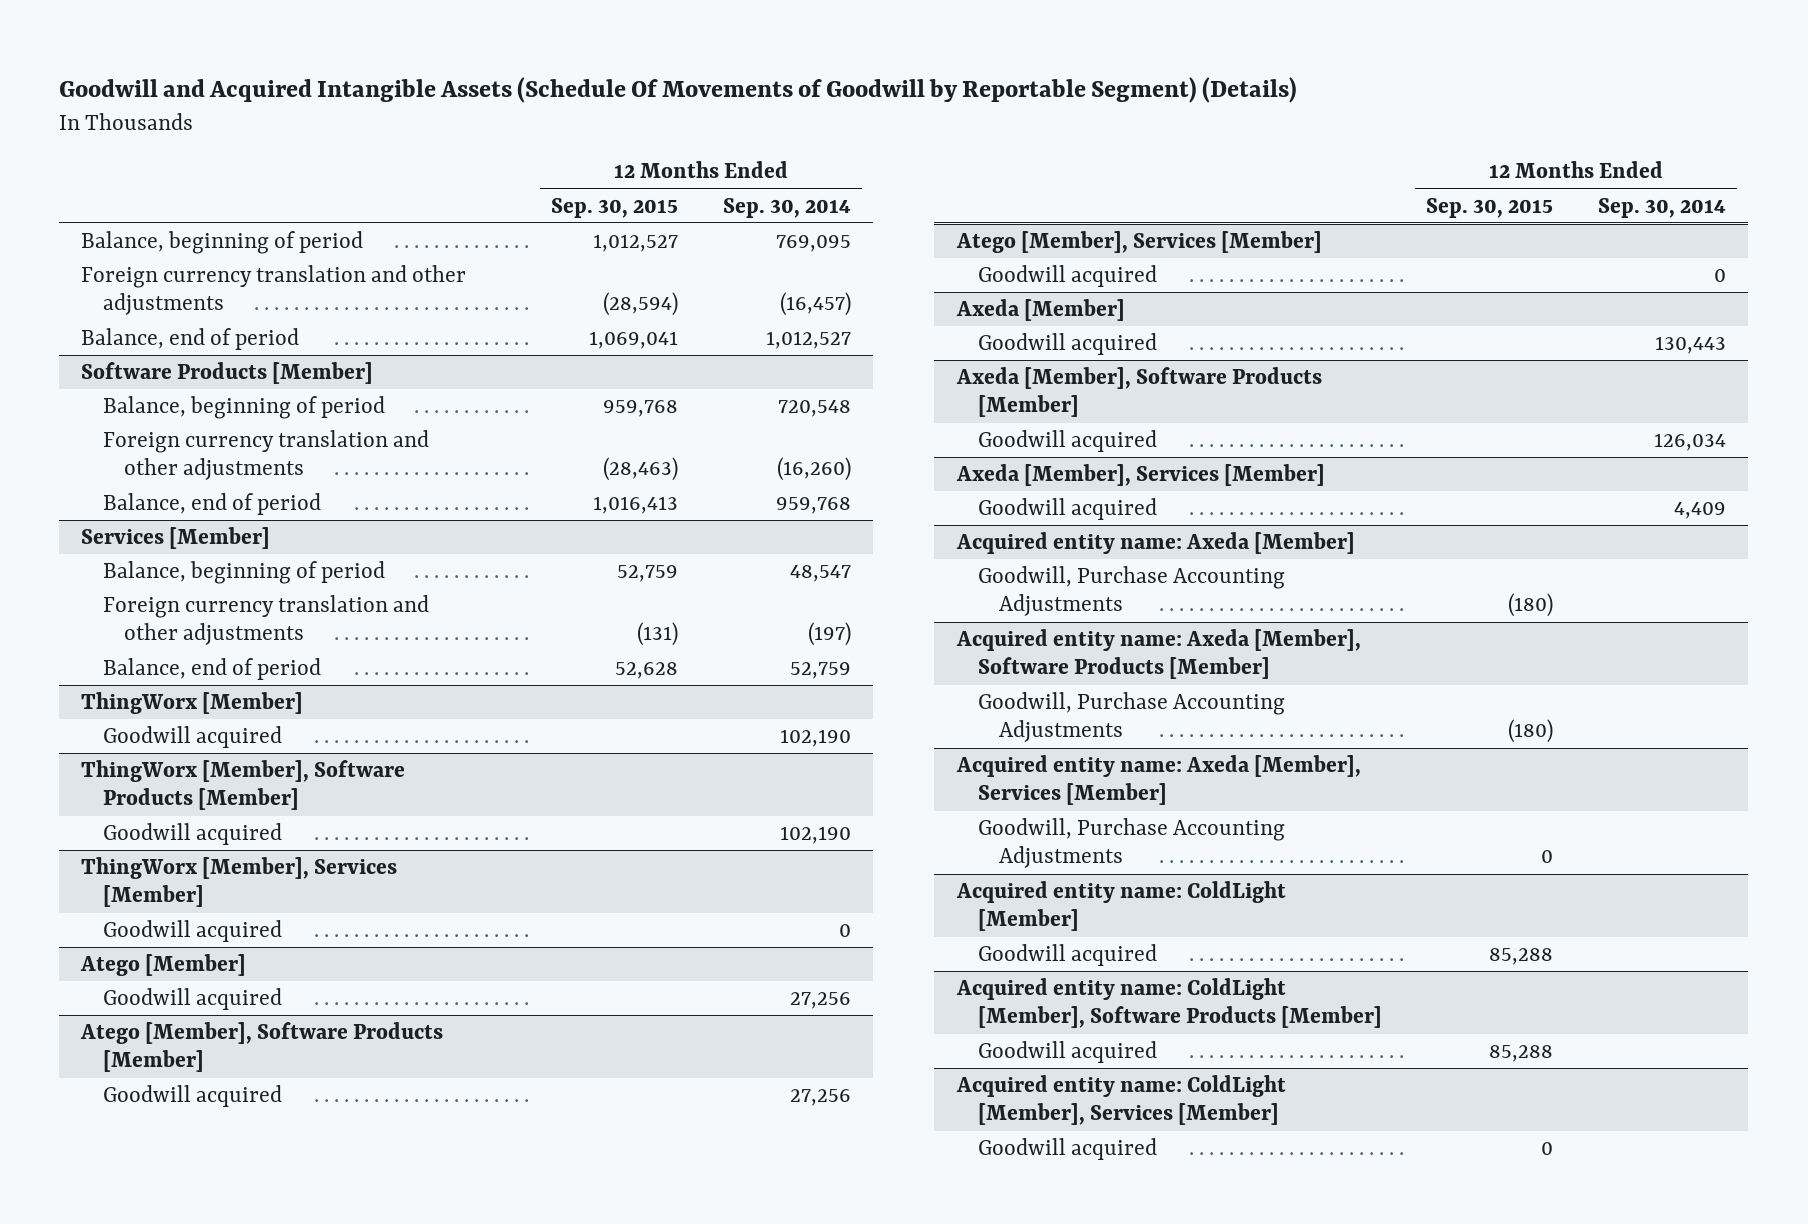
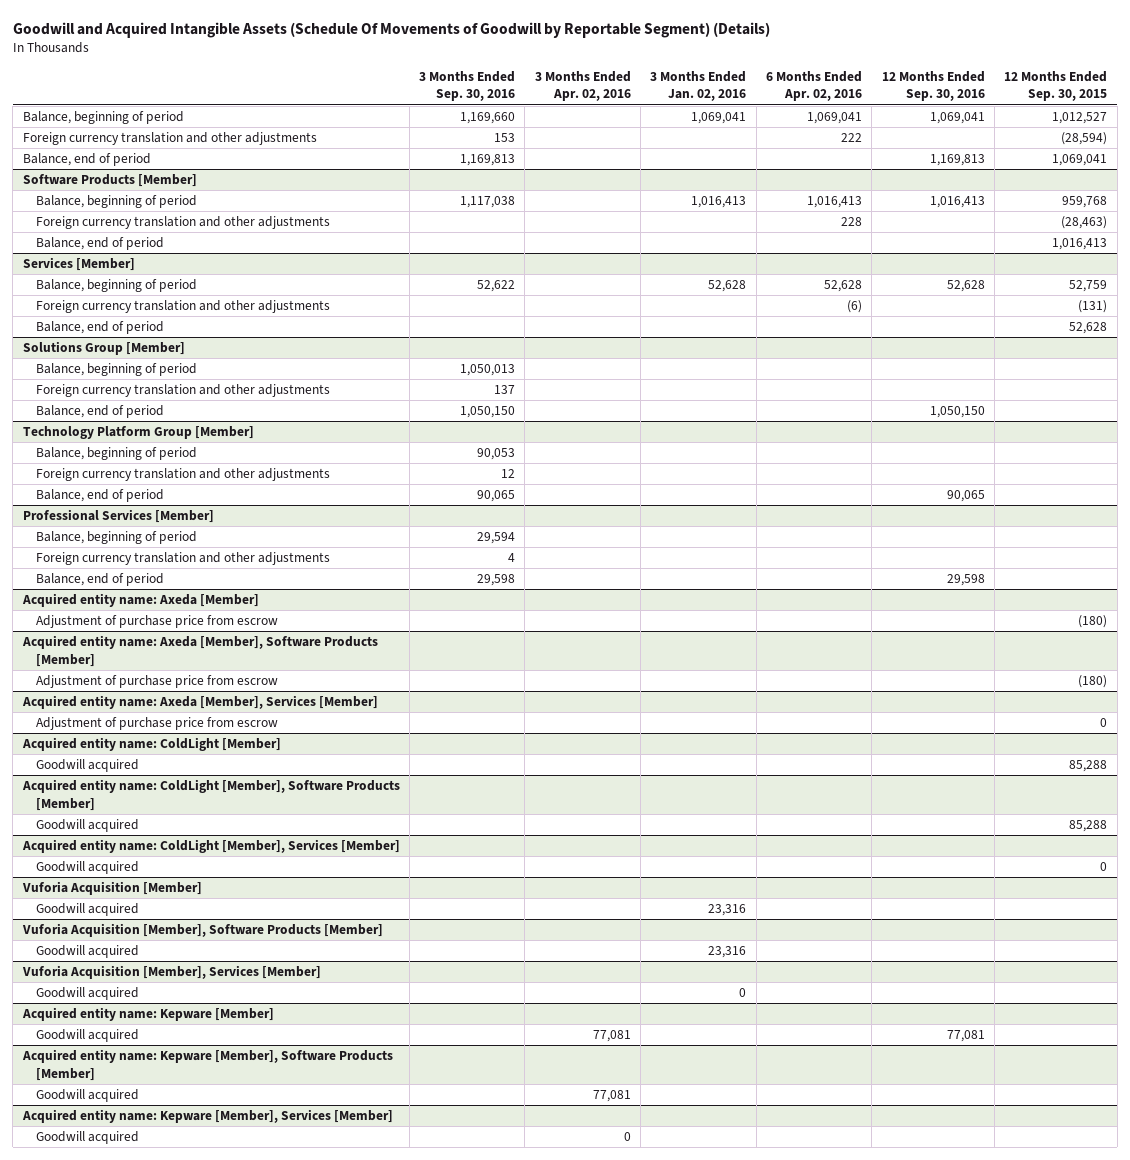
[722,197,851,218] Sep. 30, 2014 -> none
none -> [419,71,516,102] 3 Months Ended Sep. 30, 2016
none -> [534,71,631,102] 3 Months Ended Apr. 02, 2016
none -> [650,71,747,102] 3 Months Ended Jan. 02, 2016
none -> [766,71,863,102] 6 Months Ended Apr. 02, 2016
none -> [881,71,985,102] 12 Months Ended Sep. 30, 2016
[81,692,304,715] ThingWorx [Member] -> none
[102,726,282,749] Goodwill acquired -> none
[81,760,406,811] ThingWorx [Member], Software Products [Member] -> none
[102,823,282,846] Goodwill acquired -> none
[81,857,398,908] ThingWorx [Member], Services [Member] -> none
[102,920,282,943] Goodwill acquired -> none
[80,954,247,977] Atego [Member] -> none
[102,988,282,1011] Goodwill acquired -> none
[80,1022,444,1073] Atego [Member], Software Products [Member] -> none
[102,1085,282,1108] Goodwill acquired -> none
[955,231,1322,254] Atego [Member], Services [Member] -> none
[977,265,1157,288] Goodwill acquired -> none
[955,299,1125,322] Axeda [Member] -> none
[977,333,1157,356] Goodwill acquired -> none
[955,367,1322,418] Axeda [Member], Software Products [Member] -> none
[977,430,1157,453] Goodwill acquired -> none
[955,464,1325,487] Axeda [Member], Services [Member] -> none
[977,498,1157,521] Goodwill acquired -> none
none -> [22,341,185,356] Solutions Group [Member]
none -> [35,363,197,377] Balance, beginning of period
none -> [35,384,330,398] Foreign currency translation and other adjustments
none -> [35,405,164,419] Balance, end of period
none -> [22,426,254,440] Technology Platform Group [Member]
none -> [35,447,197,461] Balance, beginning of period
none -> [35,468,330,482] Foreign currency translation and other adjustments
none -> [35,489,164,503] Balance, end of period
none -> [22,509,214,524] Professional Services [Member]
none -> [35,531,197,545] Balance, beginning of period
none -> [35,552,330,566] Foreign currency translation and other adjustments
none -> [35,573,164,587] Balance, end of period
[977,566,1285,617] Goodwill, Purchase Accounting Adjustments -> [35,615,278,629] Adjustment of purchase price from escrow
[977,692,1285,743] Goodwill, Purchase Accounting Adjustments -> [35,675,278,689] Adjustment of purchase price from escrow
[977,818,1285,869] Goodwill, Purchase Accounting Adjustments -> [35,717,278,731] Adjustment of purchase price from escrow
none -> [21,881,202,896] Vuforia Acquisition [Member]
none -> [35,903,139,917] Goodwill acquired
none -> [21,923,383,938] Vuforia Acquisition [Member], Software Products [Member]
none -> [35,945,139,959] Goodwill acquired
none -> [21,965,321,980] Vuforia Acquisition [Member], Services [Member]
none -> [35,987,139,1001] Goodwill acquired
none -> [21,1007,274,1022] Acquired entity name: Kepware [Member]
none -> [35,1029,139,1043] Goodwill acquired
none -> [21,1049,393,1081] Acquired entity name: Kepware [Member], Software Products [Member]
none -> [35,1089,139,1103] Goodwill acquired
none -> [21,1109,393,1124] Acquired entity name: Kepware [Member], Services [Member]
none -> [35,1131,139,1145] Goodwill acquired

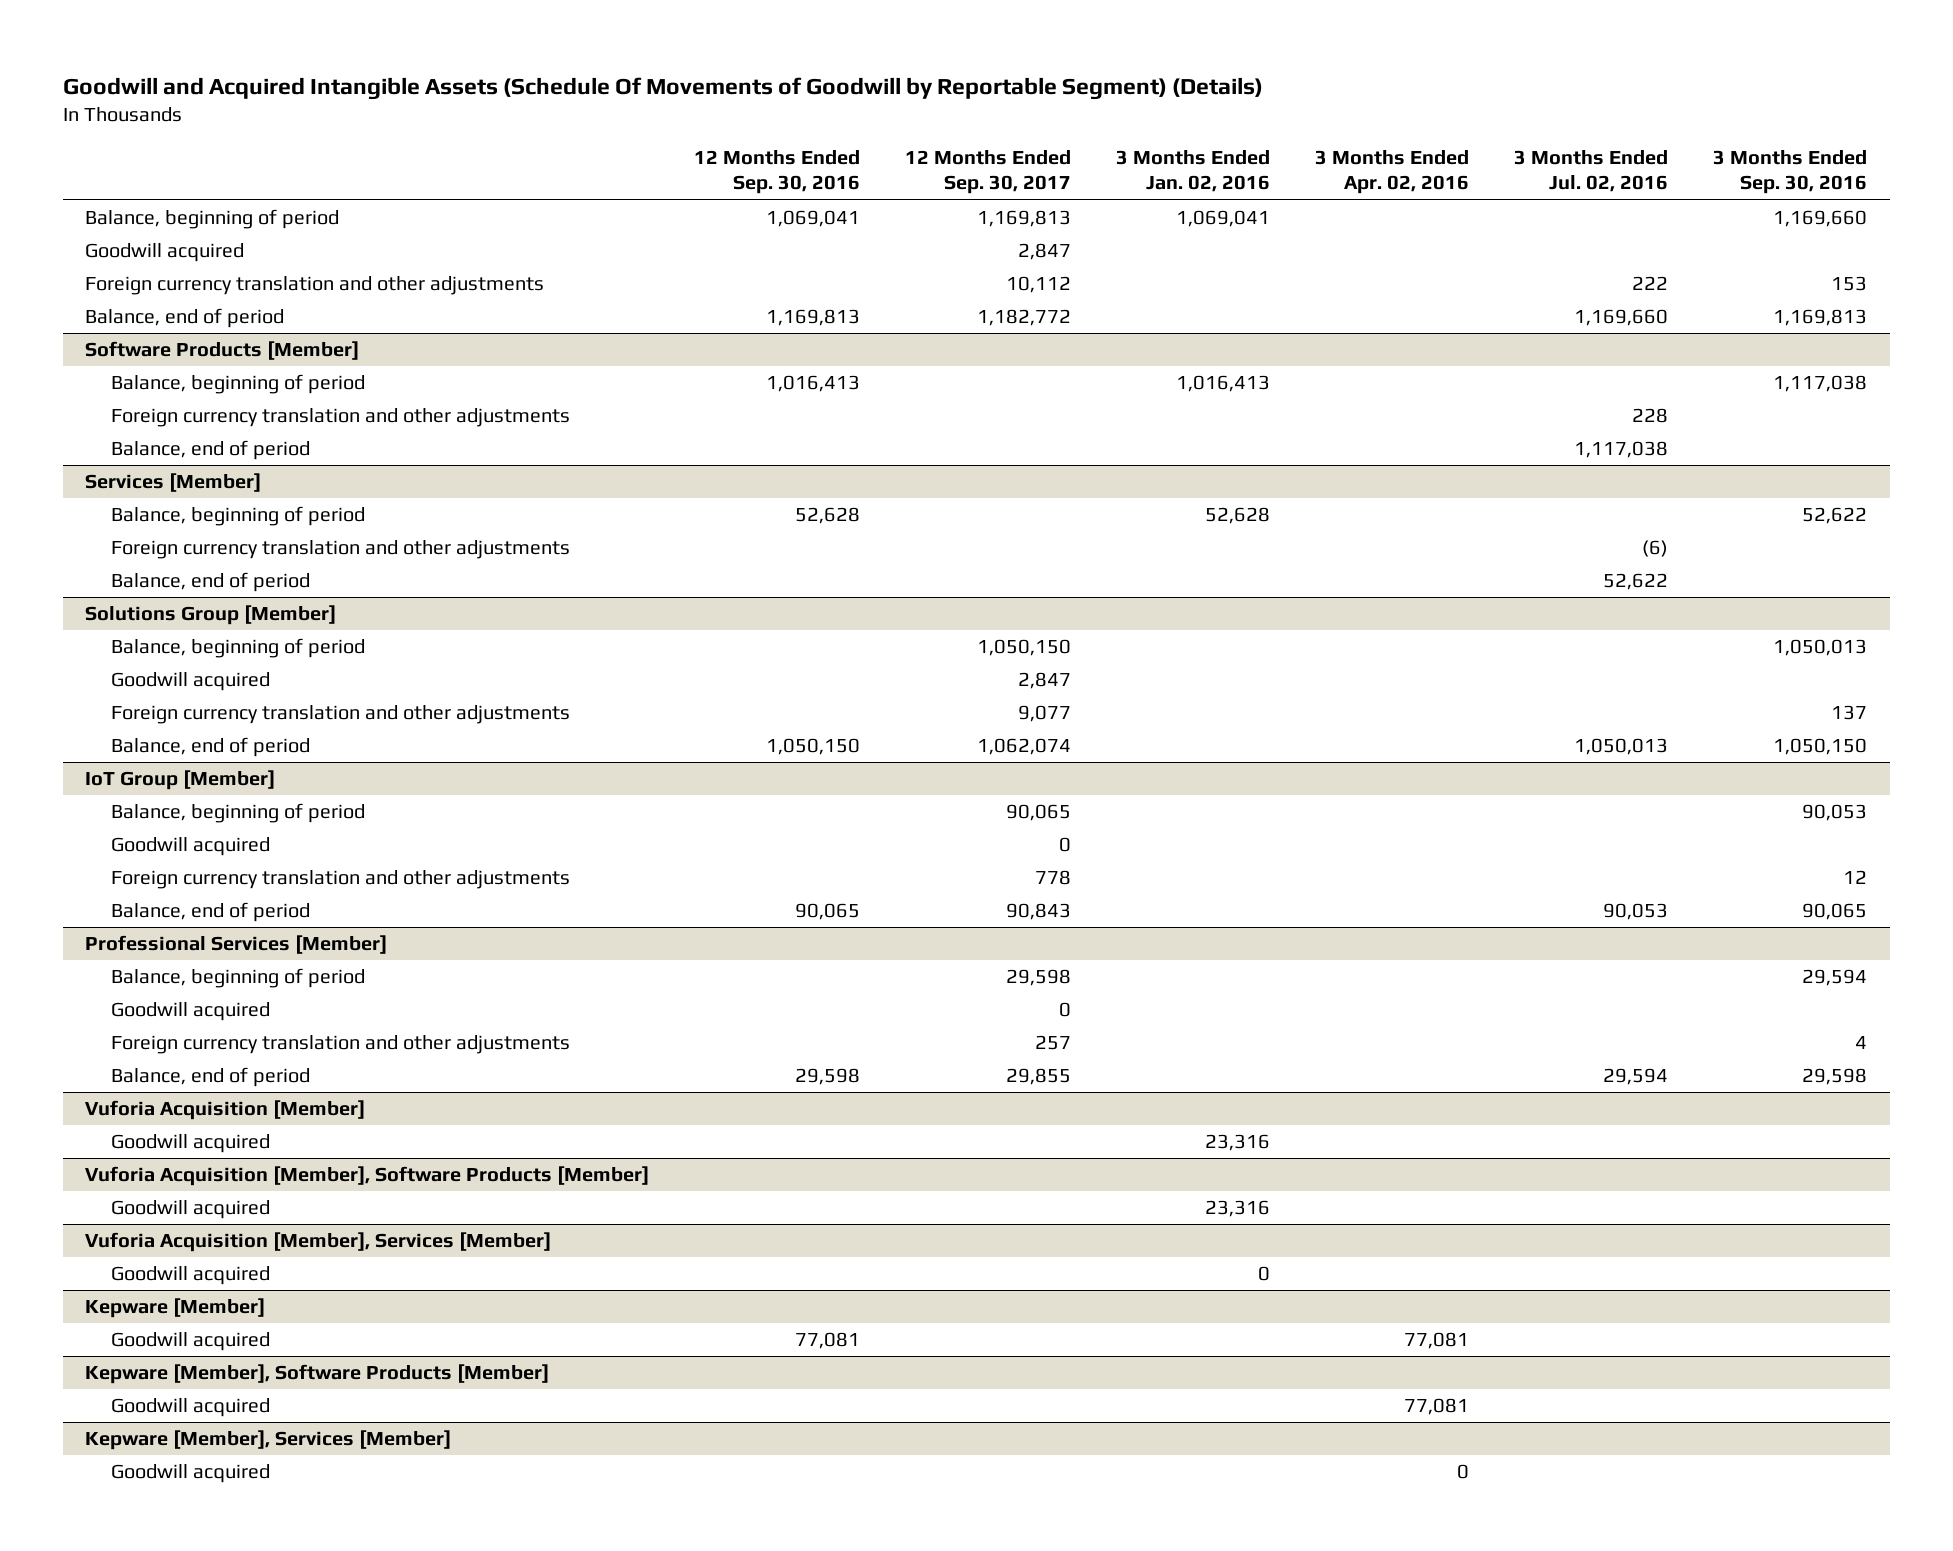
[766,71,863,102] 6 Months Ended Apr. 02, 2016 -> none
[1004,71,1108,102] 12 Months Ended Sep. 30, 2015 -> none
none -> [905,150,1072,195] 12 Months Ended Sep. 30, 2017
none -> [1514,150,1669,193] 3 Months Ended Jul. 02, 2016
none -> [85,243,245,263] Goodwill acquired
none -> [110,672,270,692] Goodwill acquired
[22,426,254,440] Technology Platform Group [Member] -> [85,770,276,791] IoT Group [Member]
none -> [110,837,270,857] Goodwill acquired
none -> [110,1002,270,1022] Goodwill acquired
[21,593,259,608] Acquired entity name: Axeda [Member] -> none
[35,615,278,629] Adjustment of purchase price from escrow -> none
[21,635,378,667] Acquired entity name: Axeda [Member], Software Products [Member] -> none
[35,675,278,689] Adjustment of purchase price from escrow -> none
[21,695,378,710] Acquired entity name: Axeda [Member], Services [Member] -> none
[35,717,278,731] Adjustment of purchase price from escrow -> none
[21,737,281,752] Acquired entity name: ColdLight [Member] -> none
[35,759,139,773] Goodwill acquired -> none
[21,779,400,811] Acquired entity name: ColdLight [Member], Software Products [Member] -> none
[35,819,139,833] Goodwill acquired -> none
[21,839,400,854] Acquired entity name: ColdLight [Member], Services [Member] -> none
[35,861,139,875] Goodwill acquired -> none
[21,1007,274,1022] Acquired entity name: Kepware [Member] -> [85,1298,266,1319] Kepware [Member]
[21,1049,393,1081] Acquired entity name: Kepware [Member], Software Products [Member] -> [85,1364,550,1385] Kepware [Member], Software Products [Member]
[21,1109,393,1124] Acquired entity name: Kepware [Member], Services [Member] -> [85,1430,452,1451] Kepware [Member], Services [Member]

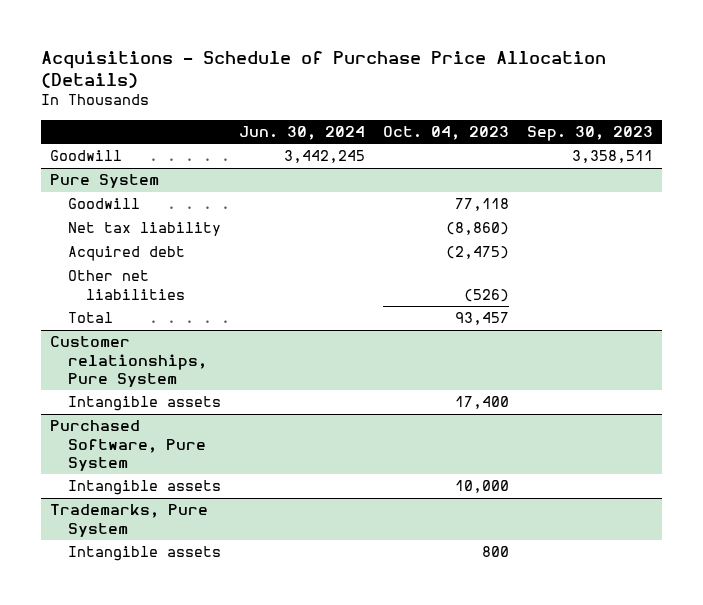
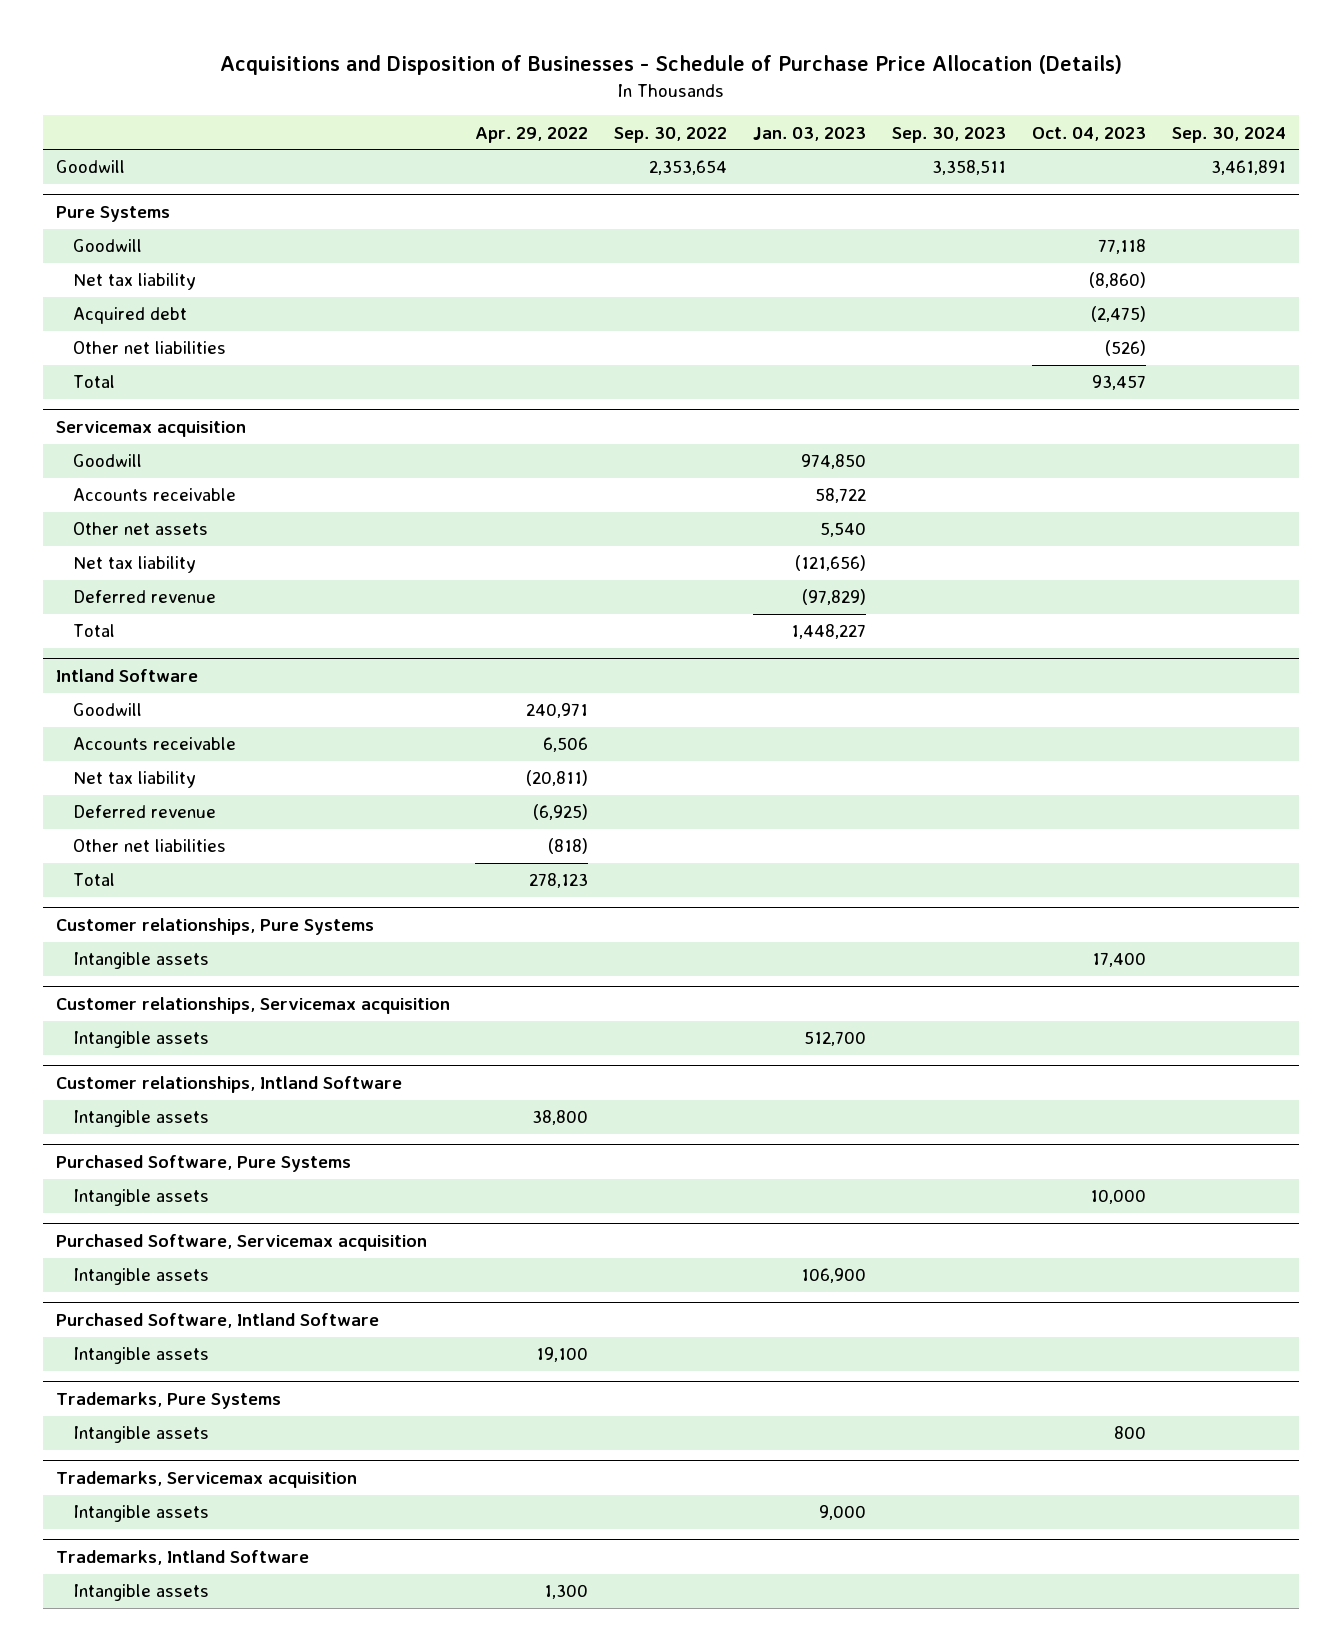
[41,50,607,88] Acquisitions - Schedule of Purchase Price Allocation (Details) -> [219,55,1122,76] Acquisitions and Disposition of Businesses - Schedule of Purchase Price Allocation (Details)
[239,125,366,140] Jun. 30, 2024 -> none
none -> [475,126,589,143] Apr. 29, 2022
none -> [614,126,728,143] Sep. 30, 2022
none -> [753,126,867,141] Jan. 03, 2023
none -> [1171,126,1286,143] Sep. 30, 2024
[50,174,160,189] Pure System -> [55,206,170,223] Pure Systems
none -> [55,421,246,438] Servicemax acquisition
none -> [73,454,143,468] Goodwill
none -> [73,488,237,502] Accounts receivable
none -> [73,522,209,536] Other net assets
none -> [73,556,197,574] Net tax liability
none -> [73,590,217,604] Deferred revenue
none -> [73,624,116,638] Total
none -> [55,669,198,683] Intland Software
none -> [73,703,143,717] Goodwill
none -> [73,737,237,751] Accounts receivable
none -> [73,771,197,789] Net tax liability
none -> [73,805,217,819] Deferred revenue
none -> [73,839,227,853] Other net liabilities
none -> [73,873,116,887] Total
[50,336,208,388] Customer relationships, Pure System -> [55,918,374,936] Customer relationships, Pure Systems
none -> [55,997,450,1015] Customer relationships, Servicemax acquisition
none -> [73,1031,210,1049] Intangible assets
none -> [55,1076,402,1094] Customer relationships, Intland Software
none -> [73,1110,210,1128] Intangible assets
[50,420,207,472] Purchased Software, Pure System -> [55,1155,351,1173] Purchased Software, Pure Systems
none -> [55,1234,427,1252] Purchased Software, Servicemax acquisition
none -> [73,1268,210,1286] Intangible assets
none -> [55,1313,379,1329] Purchased Software, Intland Software
none -> [73,1347,210,1365] Intangible assets
[50,504,209,537] Trademarks, Pure System -> [55,1392,281,1410] Trademarks, Pure Systems
none -> [55,1471,357,1489] Trademarks, Servicemax acquisition
none -> [73,1505,210,1523] Intangible assets
none -> [55,1550,309,1566] Trademarks, Intland Software
none -> [73,1584,210,1602] Intangible assets

